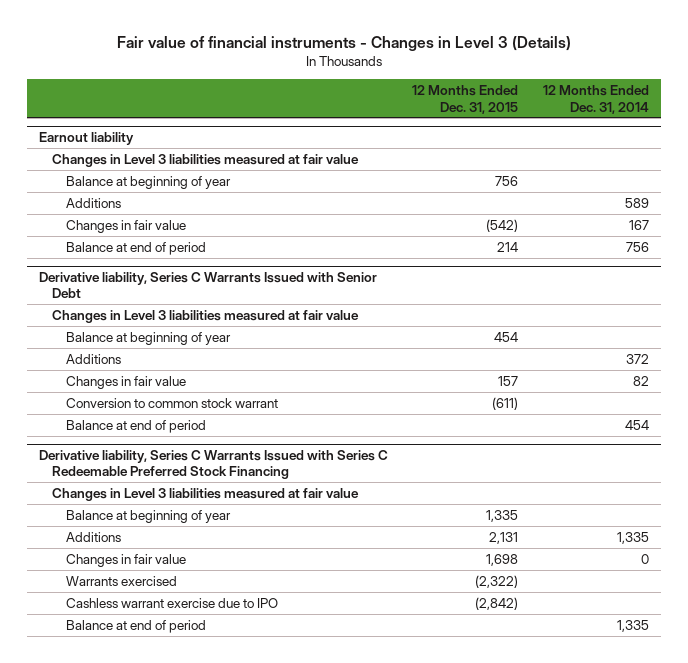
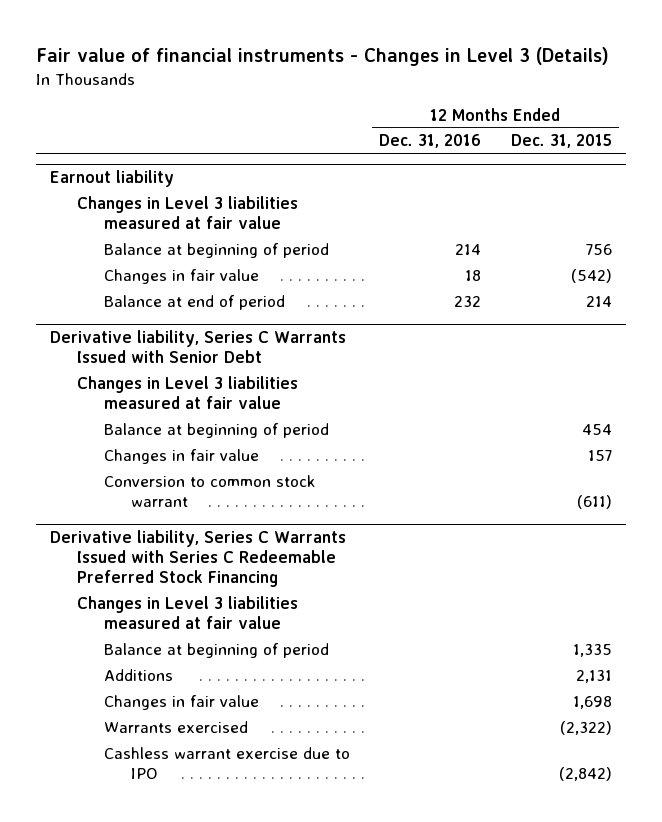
[542,85,649,114] 12 Months Ended Dec. 31, 2014 -> none
none -> [379,134,482,149] Dec. 31, 2016
[65,197,121,208] Additions -> none
[65,175,231,189] Balance at beginning of year -> [103,242,329,258] Balance at beginning of period
[65,353,121,364] Additions -> none
[65,331,231,345] Balance at beginning of year -> [103,422,329,438] Balance at beginning of period
[65,419,206,433] Balance at end of period -> none
[65,509,231,523] Balance at beginning of year -> [103,642,329,658] Balance at beginning of period
[65,619,206,633] Balance at end of period -> none

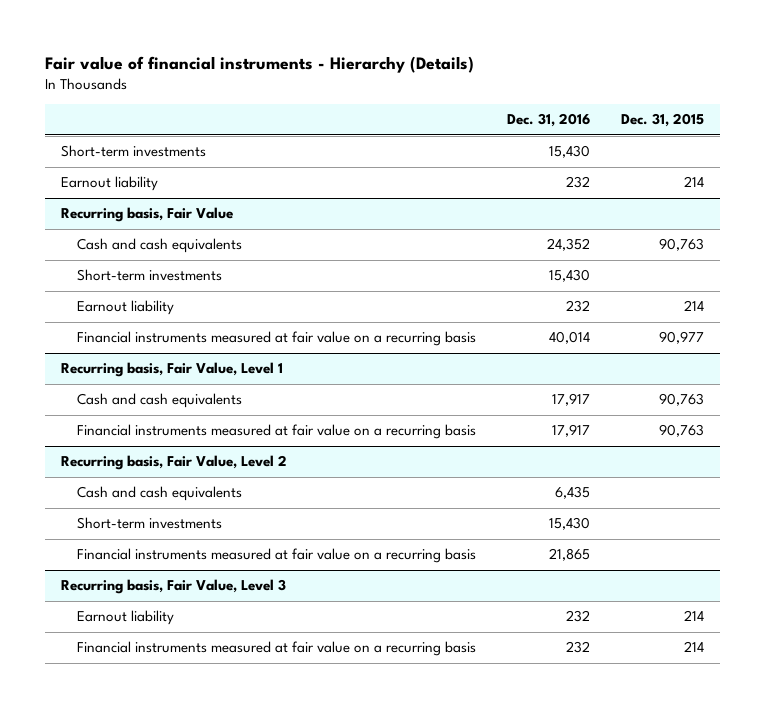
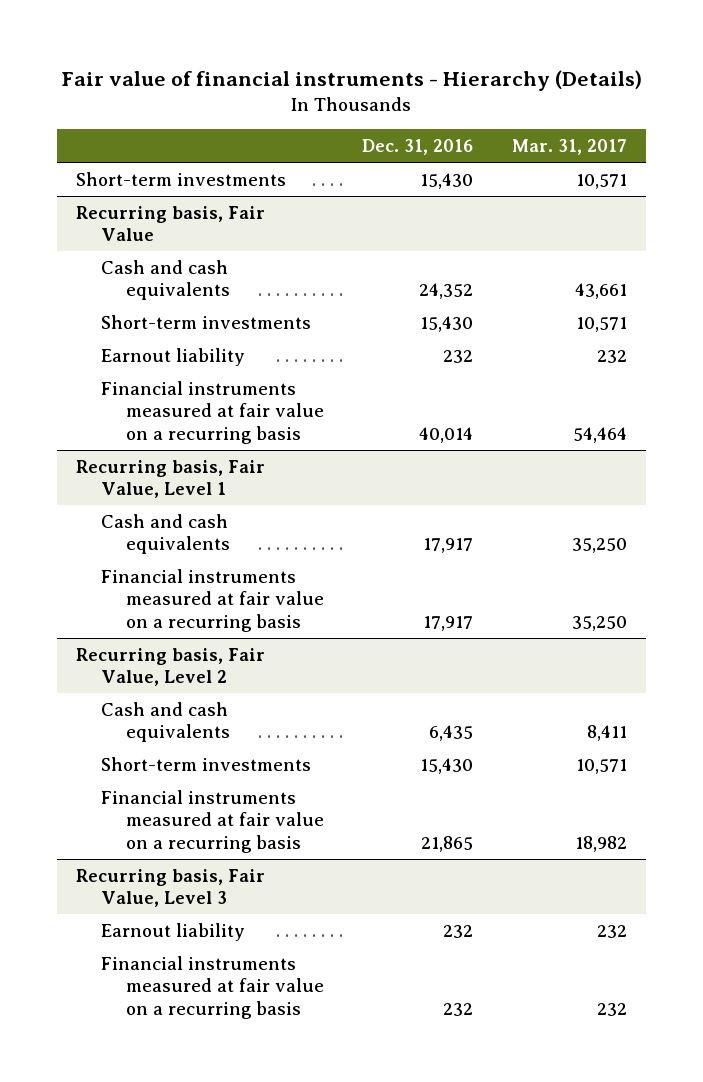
[621,113,705,128] Dec. 31, 2015 -> none
none -> [511,139,627,156] Mar. 31, 2017
[60,176,158,192] Earnout liability -> none

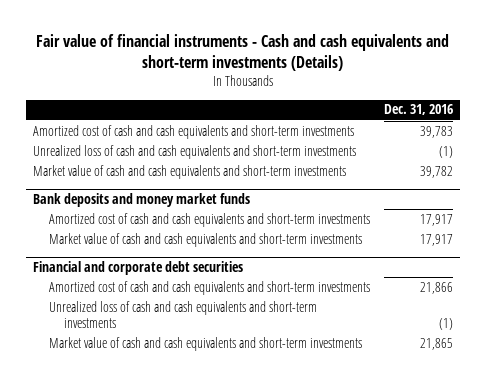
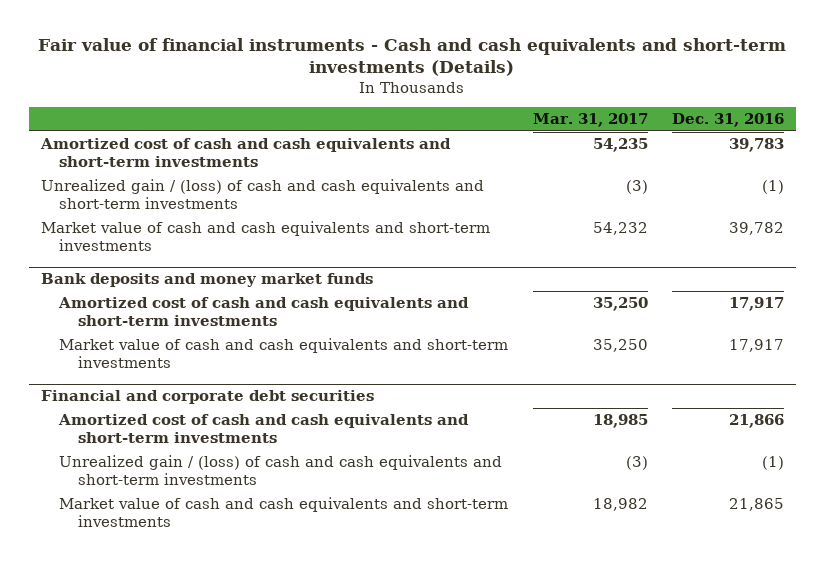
none -> [532,113,648,128] Mar. 31, 2017
[33,144,357,159] Unrealized loss of cash and cash equivalents and short-term investments -> [40,179,484,210] Unrealized gain / (loss) of cash and cash equivalents and short-term investments
[48,300,317,329] Unrealized loss of cash and cash equivalents and short-term investments -> [59,455,503,486] Unrealized gain / (loss) of cash and cash equivalents and short-term investments

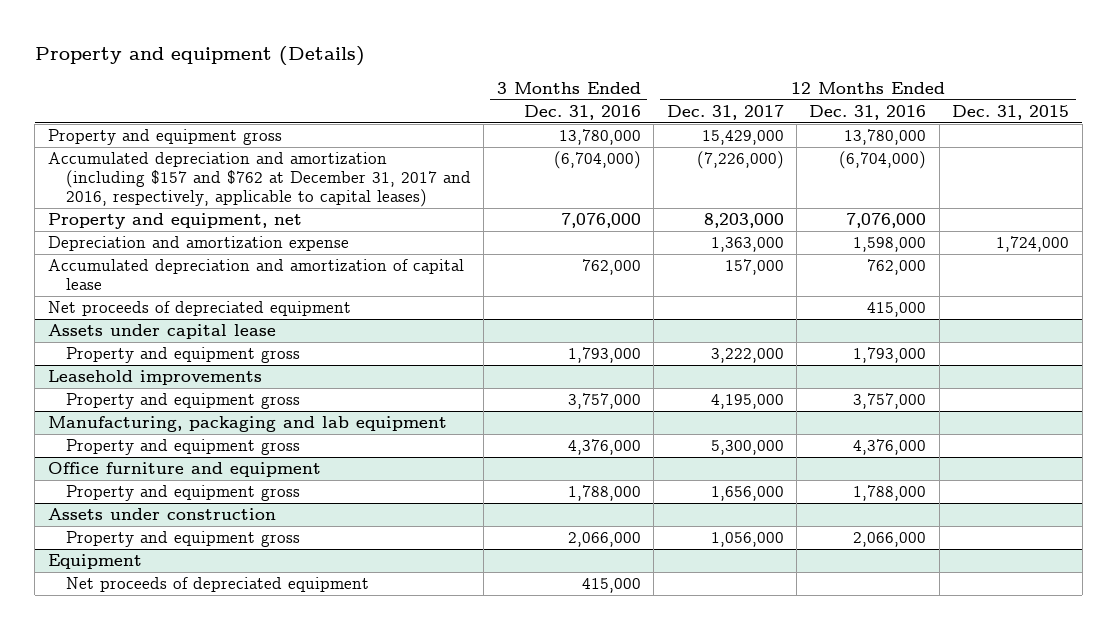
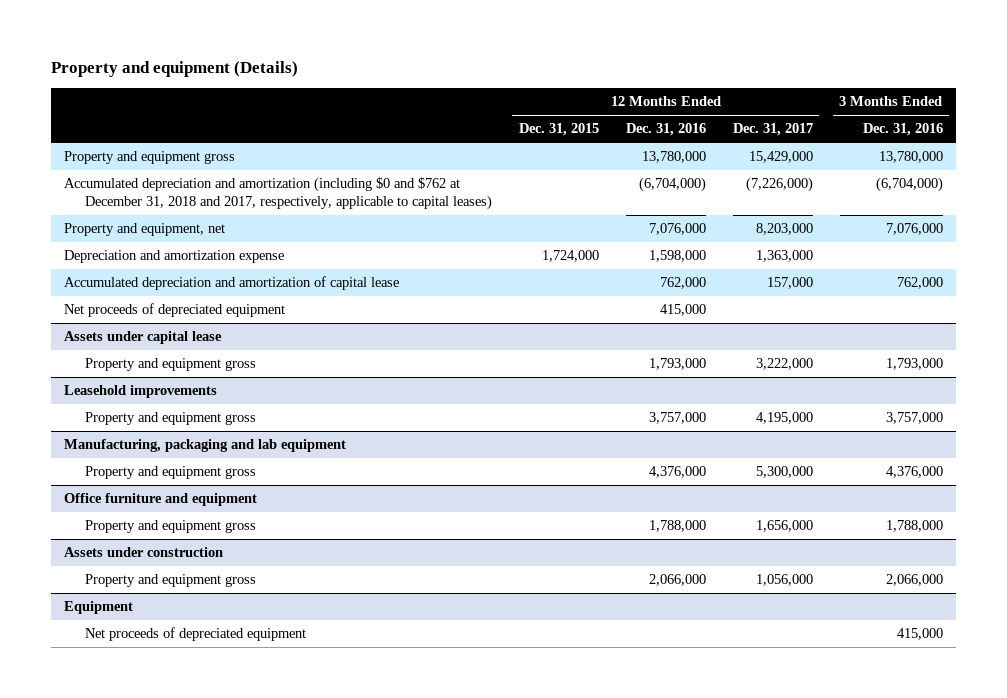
[47,152,472,208] Accumulated depreciation and amortization (including $157 and $762 at December 31, 2017 and 2016, respectively, applicable to capital leases) -> [64,177,492,211] Accumulated depreciation and amortization (including $0 and $762 at December 31, 2018 and 2017, respectively, applicable to capital leases)

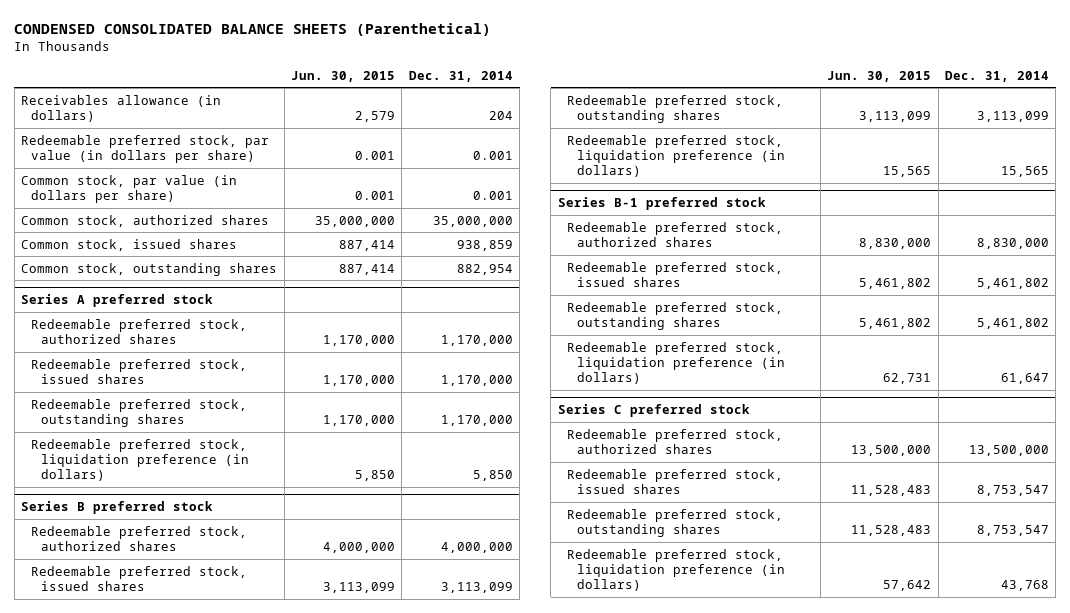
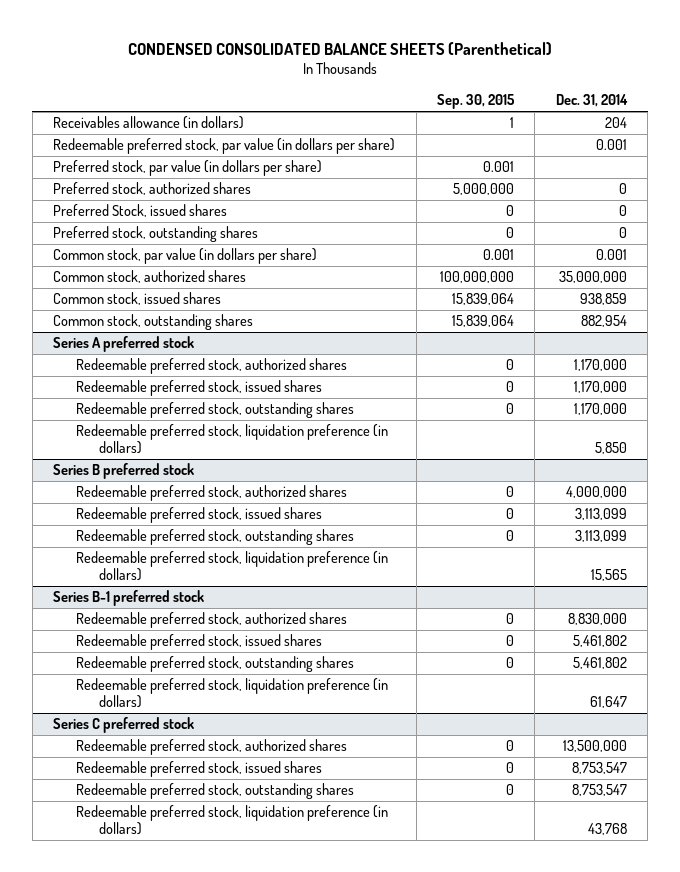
[291,70,396,82] Jun. 30, 2015 -> none
none -> [436,94,515,110] Sep. 30, 2015
none -> [53,160,323,177] Preferred stock, par value (in dollars per share)
none -> [53,182,252,196] Preferred stock, authorized shares
none -> [53,204,228,218] Preferred Stock, issued shares
none -> [53,226,259,243] Preferred stock, outstanding shares

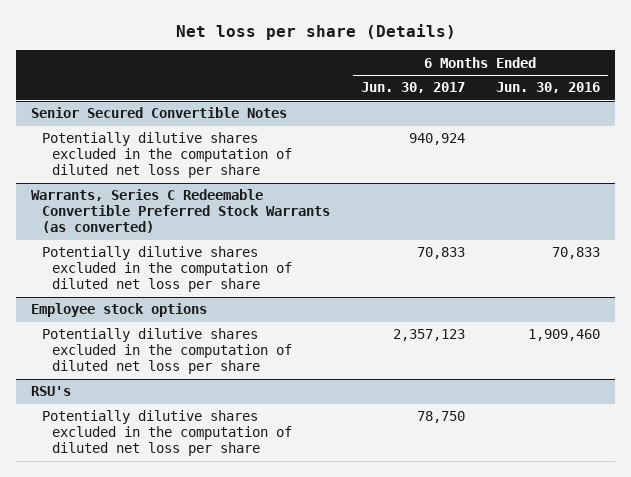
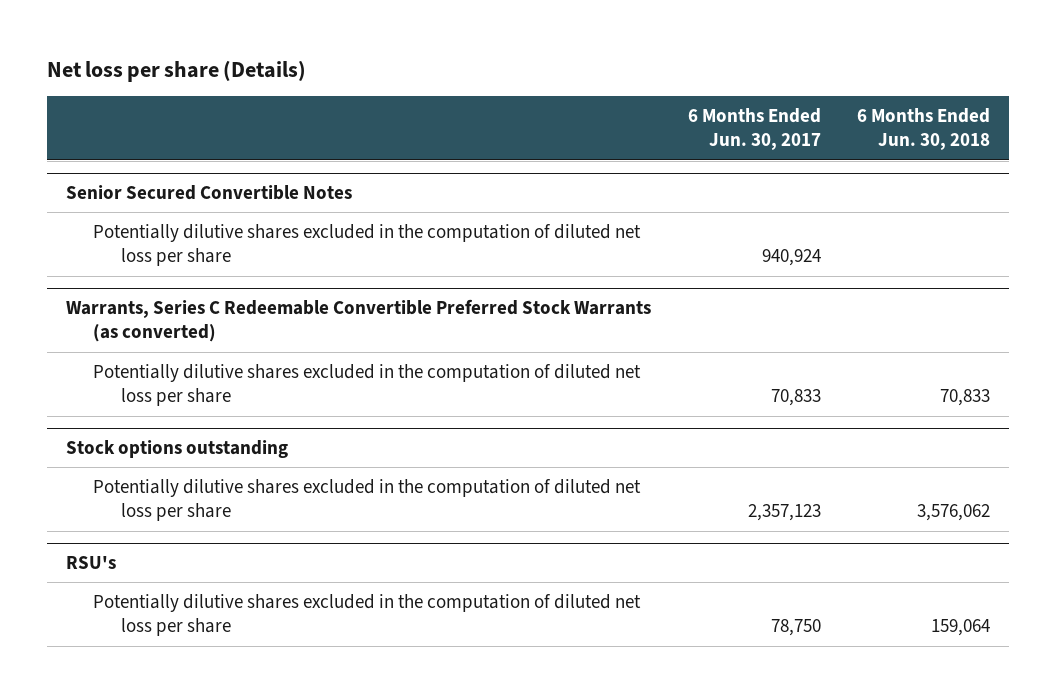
[495,82,600,94] Jun. 30, 2016 -> none
none -> [857,107,991,151] 6 Months Ended Jun. 30, 2018
[31,303,208,318] Employee stock options -> [65,440,288,459] Stock options outstanding

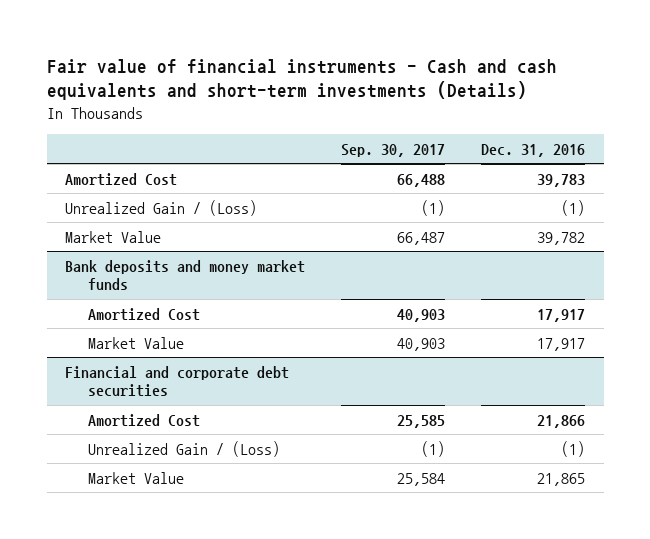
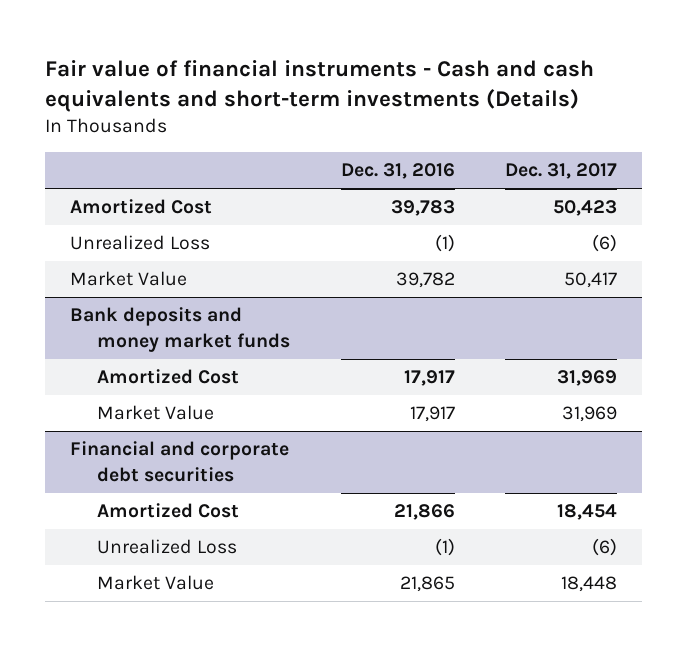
[341,143,446,157] Sep. 30, 2017 -> none
none -> [504,163,617,180] Dec. 31, 2017
[64,199,257,216] Unrealized Gain / (Loss) -> [70,235,211,251] Unrealized Loss
[87,440,280,457] Unrealized Gain / (Loss) -> [97,539,238,555] Unrealized Loss

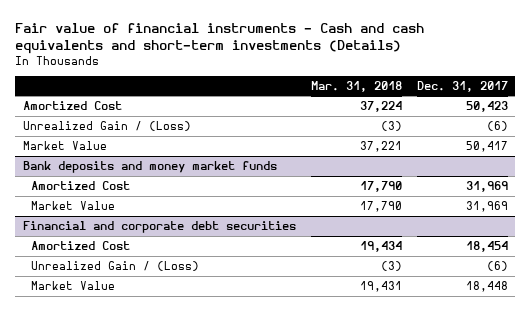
[340,163,455,180] Dec. 31, 2016 -> none
none -> [310,80,402,92] Mar. 31, 2018
[70,235,211,251] Unrealized Loss -> [22,121,191,132] Unrealized Gain / (Loss)
[97,539,238,555] Unrealized Loss -> [30,261,199,272] Unrealized Gain / (Loss)

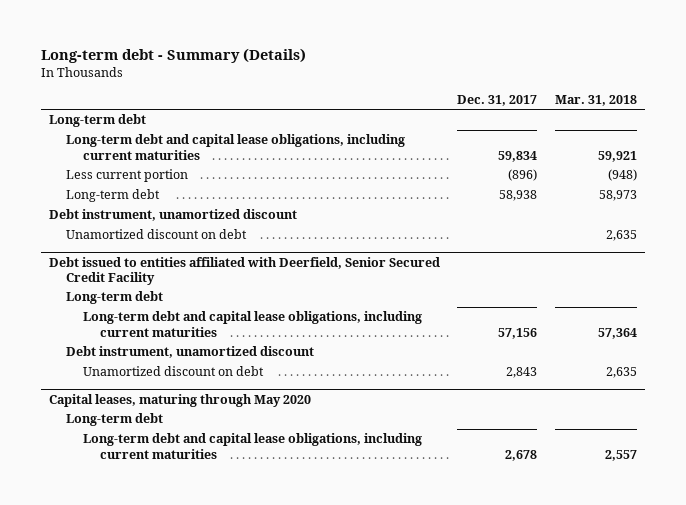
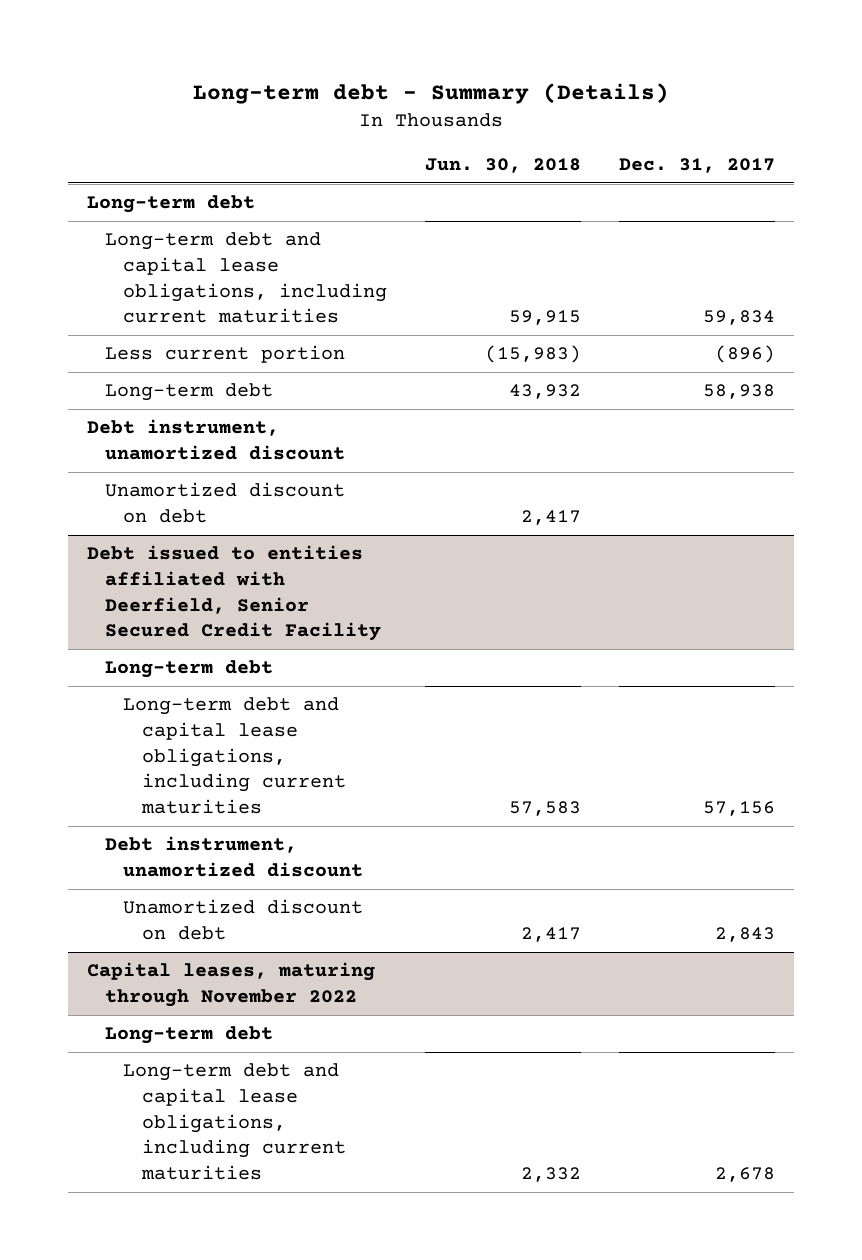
[554,94,637,106] Mar. 31, 2018 -> none
none -> [425,158,582,174] Jun. 30, 2018
[49,393,312,407] Capital leases, maturing through May 2020 -> [86,962,375,1007] Capital leases, maturing through November 2022

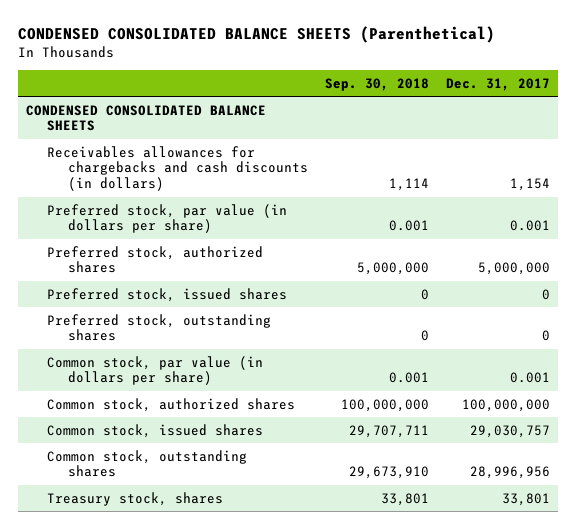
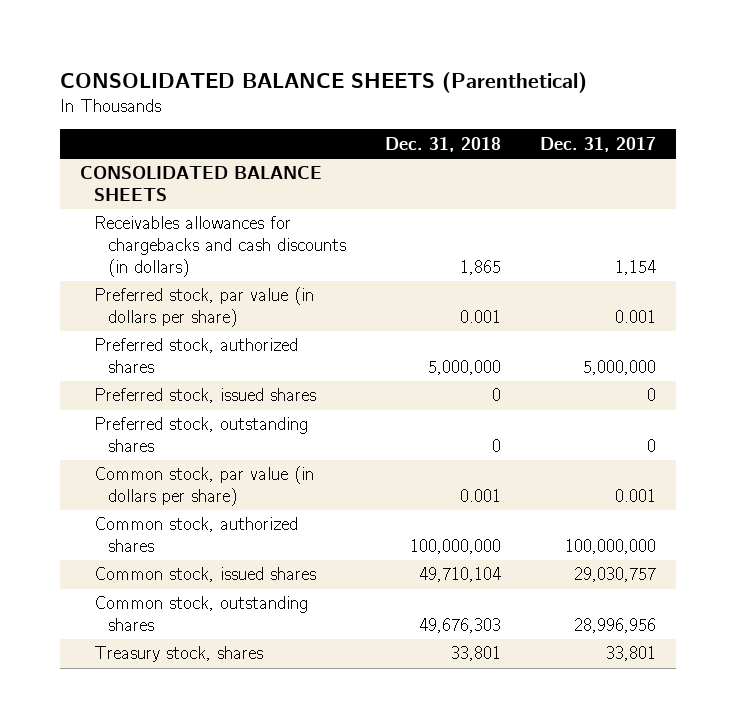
[17,25,495,43] CONDENSED CONSOLIDATED BALANCE SHEETS (Parenthetical) -> [60,71,588,93] CONSOLIDATED BALANCE SHEETS (Parenthetical)
[324,77,429,91] Sep. 30, 2018 -> none
none -> [385,136,502,152] Dec. 31, 2018
[26,104,267,132] CONDENSED CONSOLIDATED BALANCE SHEETS -> [79,166,322,202] CONSOLIDATED BALANCE SHEETS

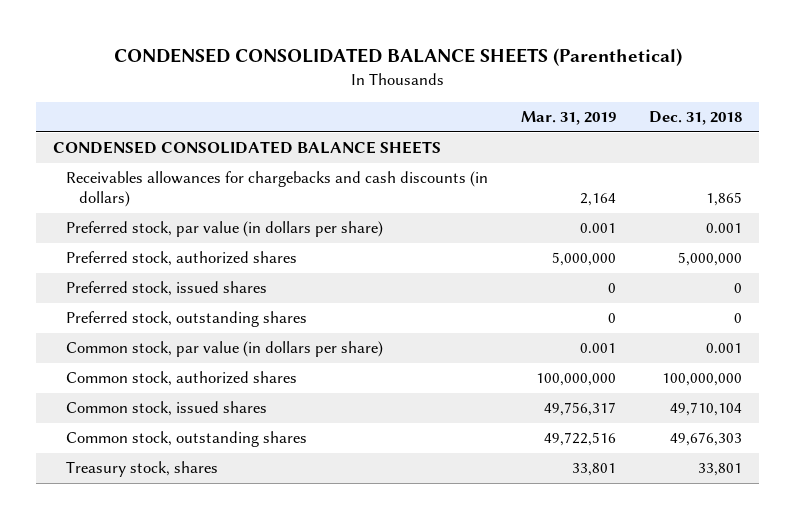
[60,71,588,93] CONSOLIDATED BALANCE SHEETS (Parenthetical) -> [113,48,682,67] CONDENSED CONSOLIDATED BALANCE SHEETS (Parenthetical)
[540,136,657,152] Dec. 31, 2017 -> none
none -> [521,111,617,126] Mar. 31, 2019
[79,166,322,202] CONSOLIDATED BALANCE SHEETS -> [52,141,441,155] CONDENSED CONSOLIDATED BALANCE SHEETS

